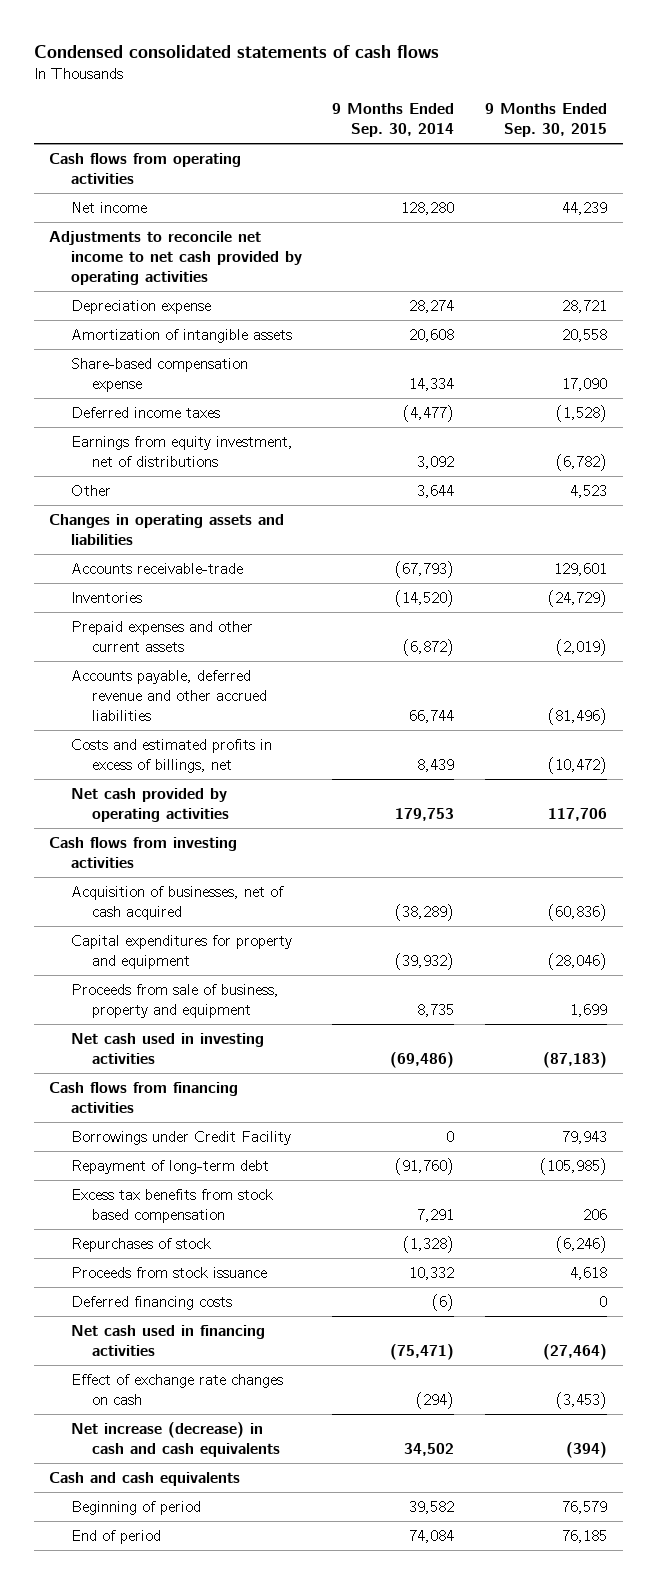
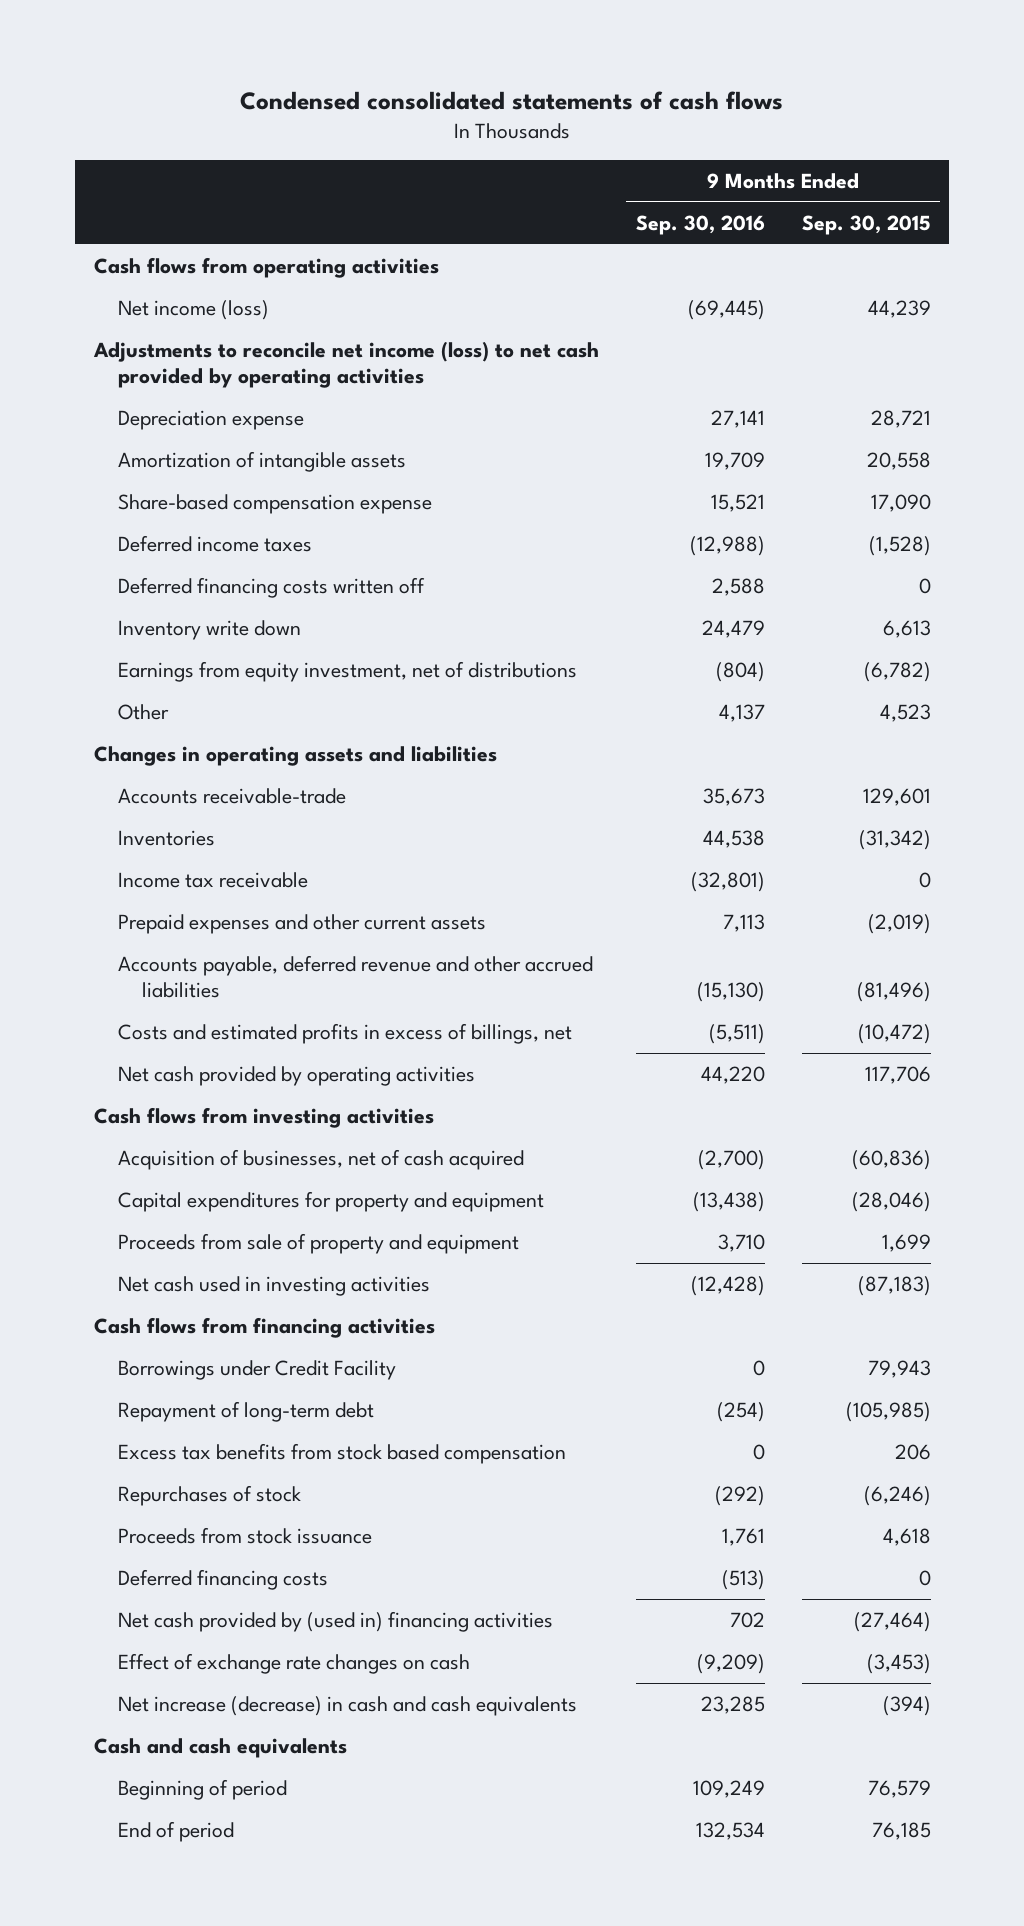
[332,103,455,138] 9 Months Ended Sep. 30, 2014 -> none
none -> [635,215,765,236] Sep. 30, 2016
[70,201,147,213] Net income -> [117,300,269,321] Net income (loss)
[49,230,302,285] Adjustments to reconcile net income to net cash provided by operating activities -> [92,341,599,388] Adjustments to reconcile net income (loss) to net cash provided by operating activities
none -> [117,577,425,599] Deferred financing costs written off
none -> [117,620,301,641] Inventory write down
[548,589,608,607] (24,729) -> [858,830,931,851] (31,342)
none -> [117,872,308,889] Income tax receivable
[70,983,279,1018] Proceeds from sale of business, property and equipment -> [117,1233,519,1255] Proceeds from sale of property and equipment
[70,1324,265,1356] Net cash used in financing activities -> [117,1611,553,1633] Net cash provided by (used in) financing activities

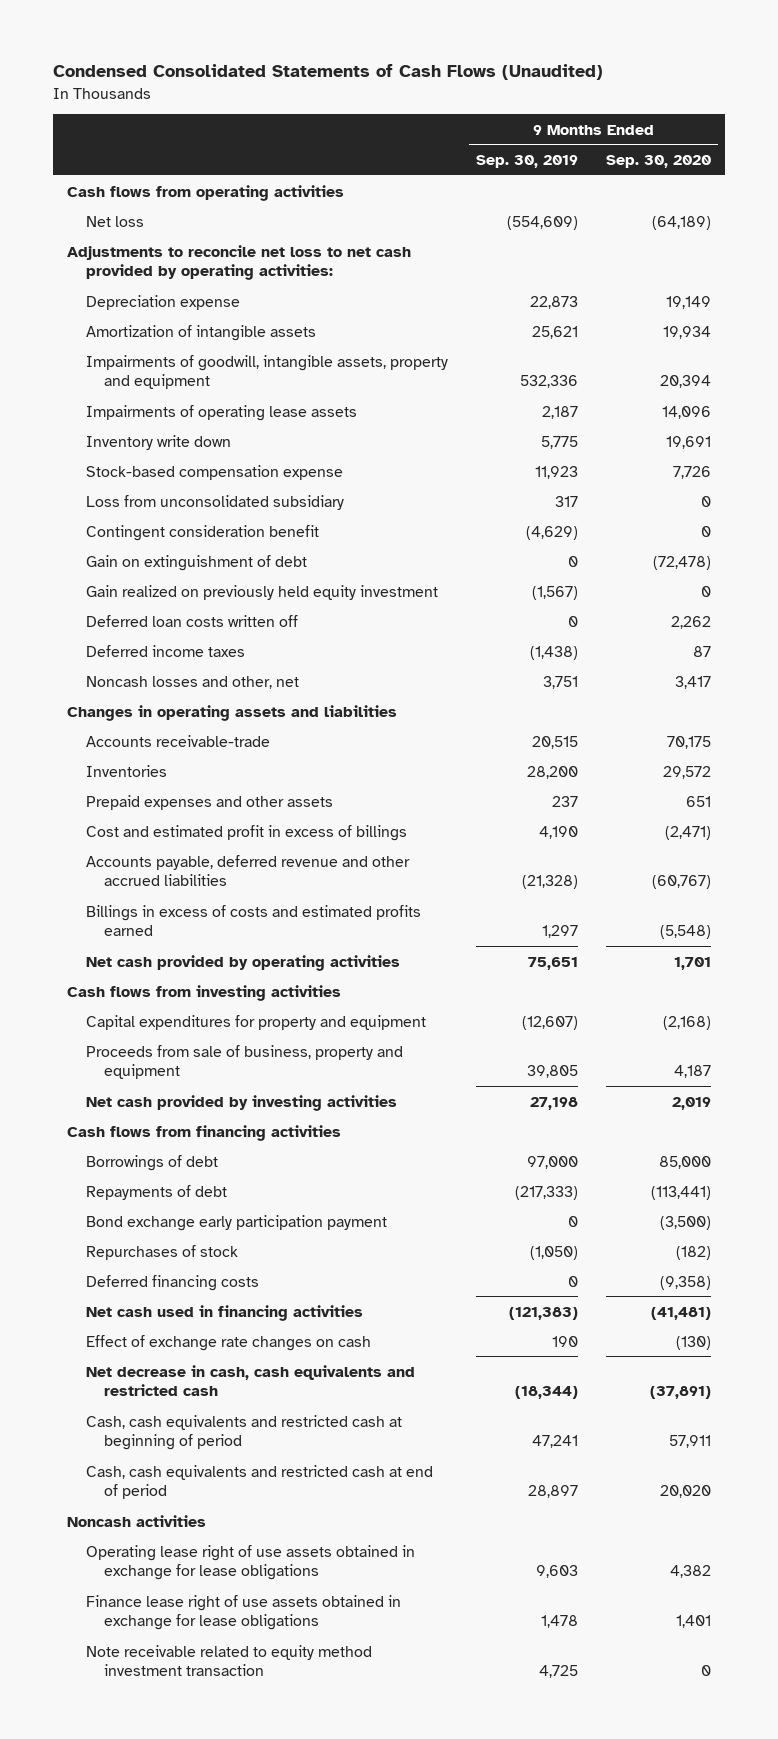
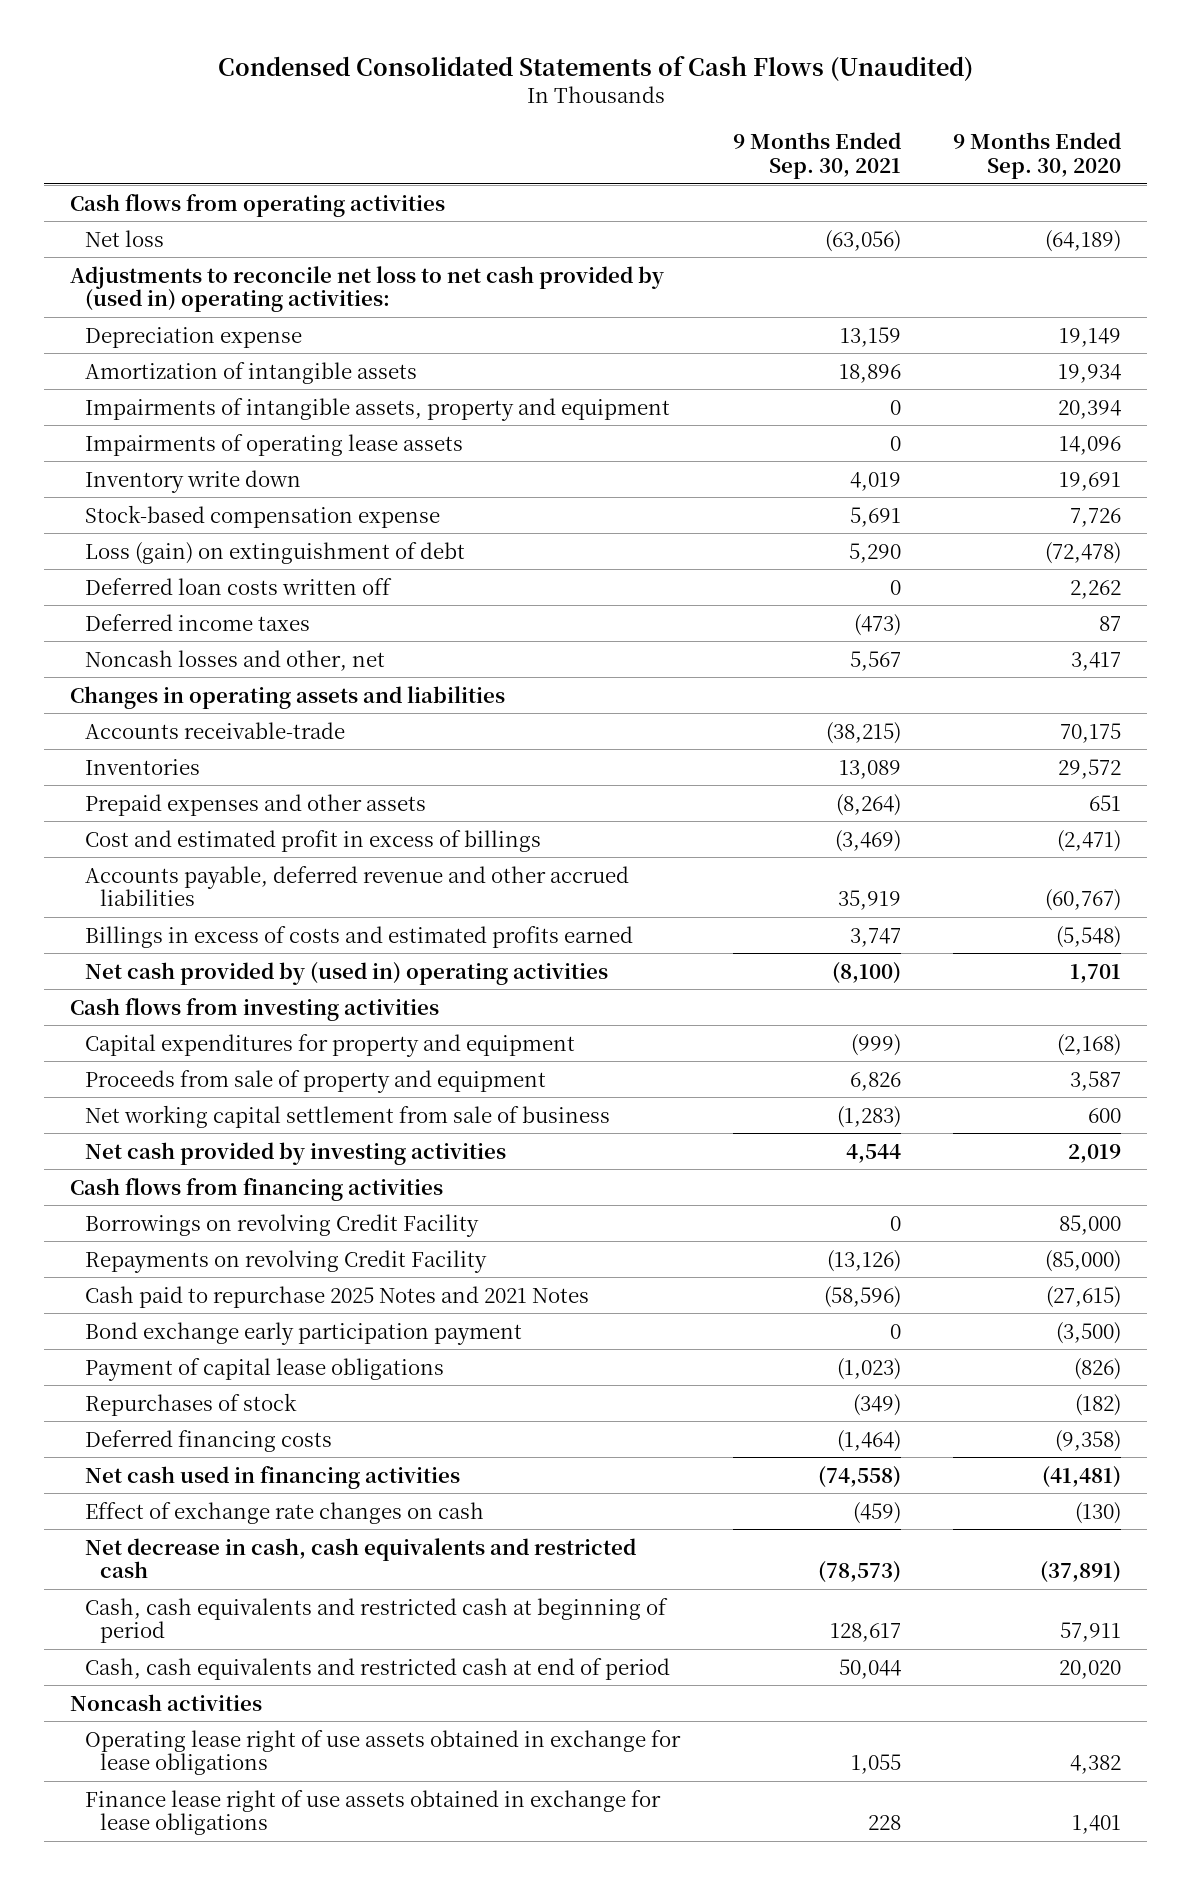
[476,155,579,169] Sep. 30, 2019 -> none
none -> [732,132,901,180] 9 Months Ended Sep. 30, 2021
[67,244,412,281] Adjustments to reconcile net loss to net cash provided by operating activities: -> [70,265,665,313] Adjustments to reconcile net loss to net cash provided by (used in) operating activities:
[85,354,448,390] Impairments of goodwill, intangible assets, property and equipment -> [85,397,671,421] Impairments of intangible assets, property and equipment
[85,494,344,510] Loss from unconsolidated subsidiary -> none
[85,524,319,541] Contingent consideration benefit -> none
[85,584,438,600] Gain realized on previously held equity investment -> none
[85,554,307,571] Gain on extinguishment of debt -> [85,541,466,564] Loss (gain) on extinguishment of debt
[85,954,400,971] Net cash provided by operating activities -> [85,961,609,985] Net cash provided by (used in) operating activities
[85,1044,403,1080] Proceeds from sale of business, property and equipment -> [85,1069,547,1093] Proceeds from sale of property and equipment
[674,1065,712,1079] 4,187 -> [1069,1070,1121,1091] 3,587
none -> [85,1104,611,1128] Net working capital settlement from sale of business
[85,1184,227,1200] Repayments of debt -> none
[85,1154,218,1171] Borrowings of debt -> [85,1213,480,1237] Borrowings on revolving Credit Facility
none -> [85,1249,488,1273] Repayments on revolving Credit Facility
none -> [85,1285,590,1308] Cash paid to repurchase 2025 Notes and 2021 Notes
none -> [85,1357,445,1381] Payment of capital lease obligations
[85,1644,372,1677] Note receivable related to equity method investment transaction -> none

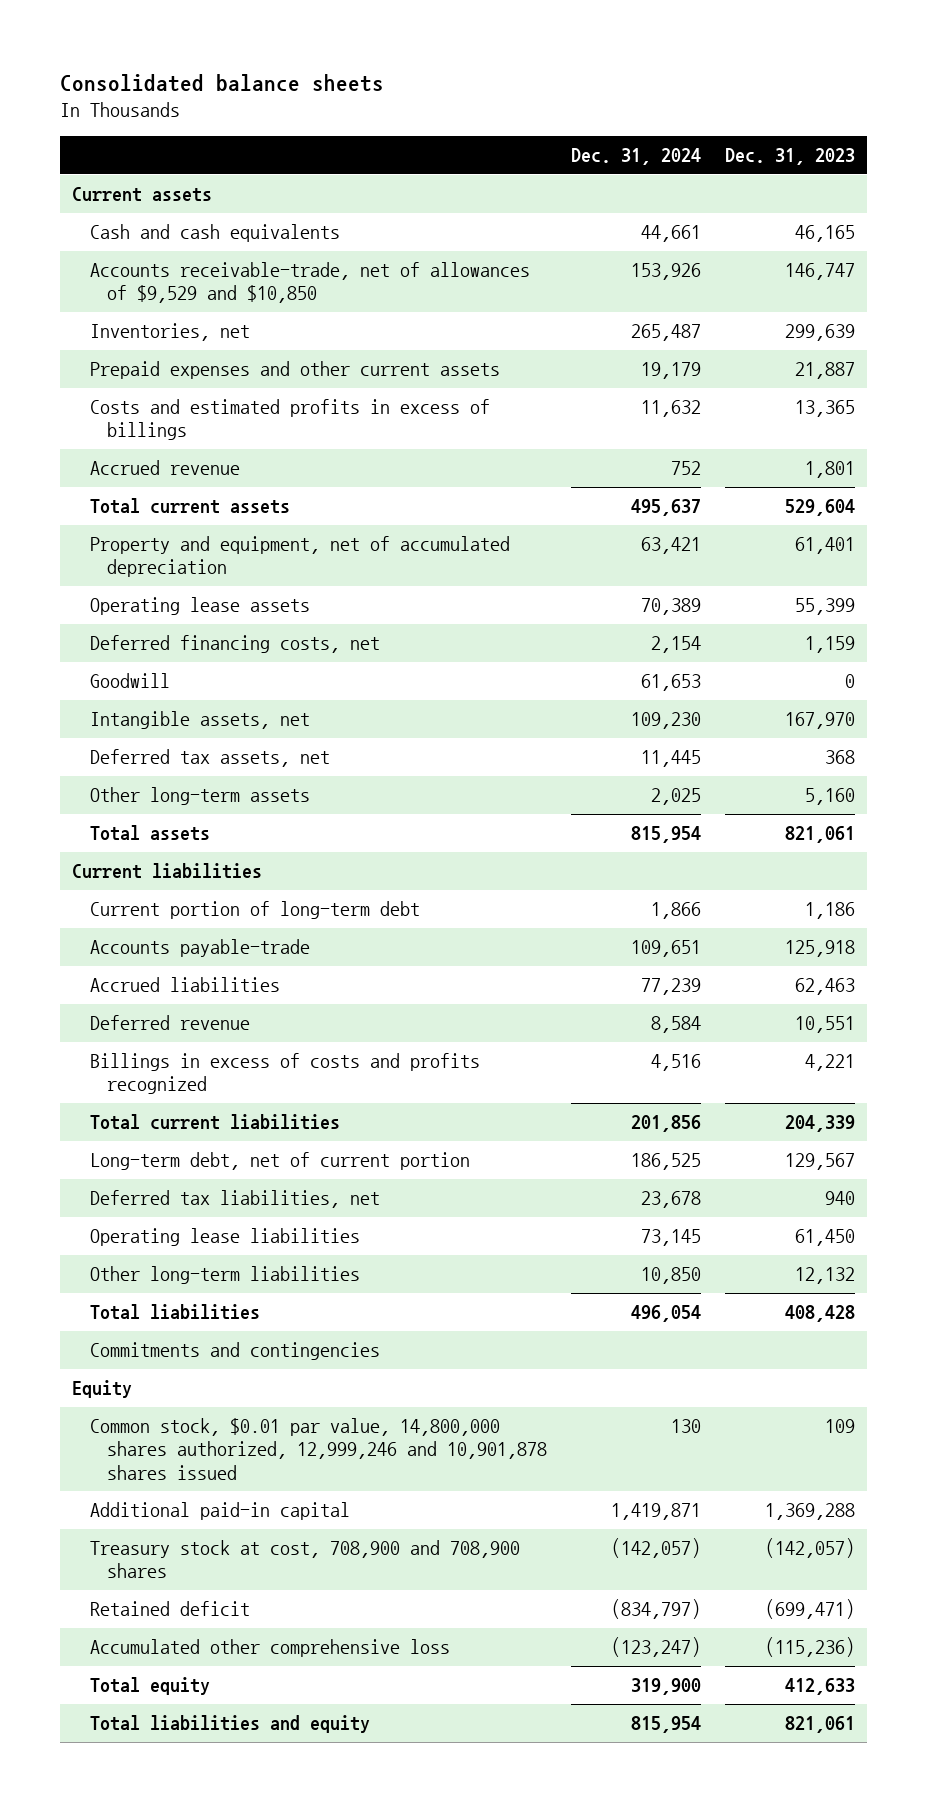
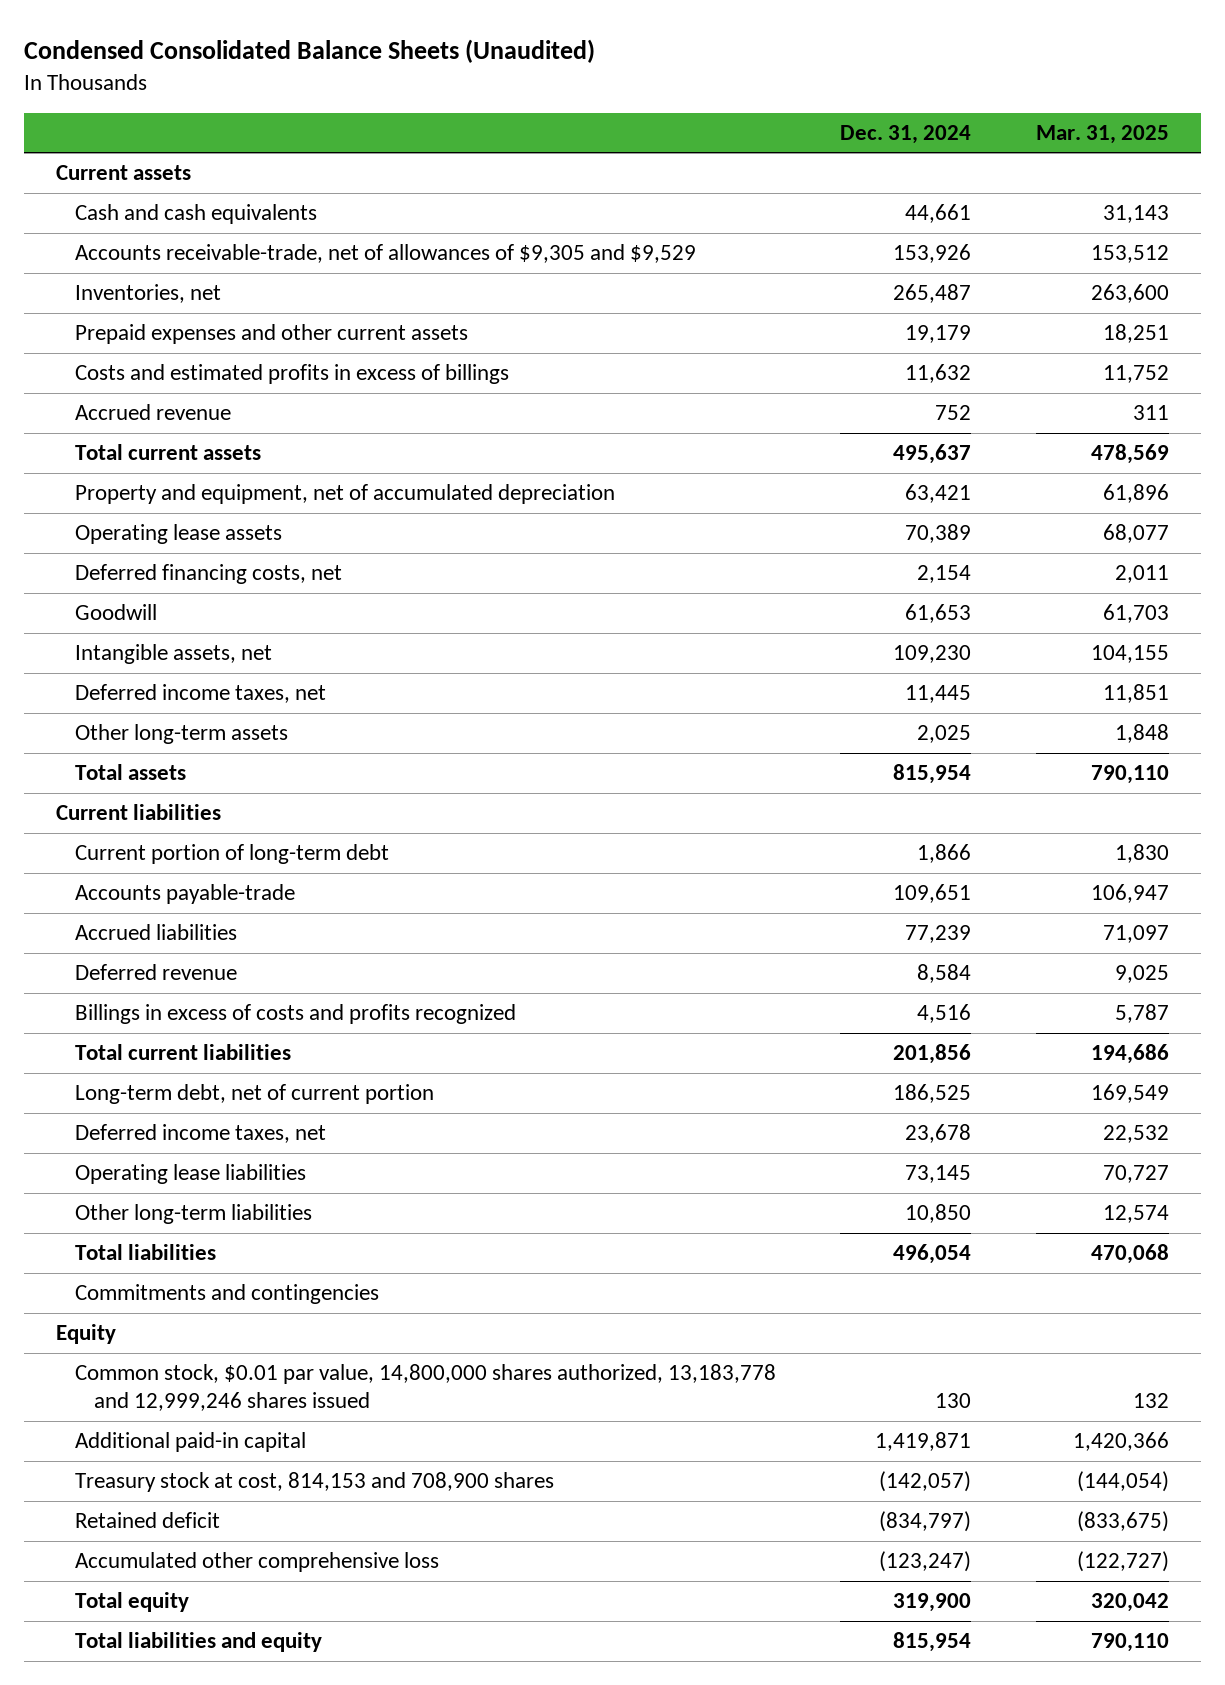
[59,73,384,92] Consolidated balance sheets -> [23,39,595,64] Condensed Consolidated Balance Sheets (Unaudited)
[725,147,856,165] Dec. 31, 2023 -> none
none -> [1035,124,1169,144] Mar. 31, 2025
[89,262,530,304] Accounts receivable-trade, net of allowances of $9,529 and $10,850 -> [74,244,696,264] Accounts receivable-trade, net of allowances of $9,305 and $9,529
[89,749,330,768] Deferred tax assets, net -> [74,684,326,704] Deferred income taxes, net
[89,1190,380,1209] Deferred tax liabilities, net -> [74,1124,326,1144] Deferred income taxes, net
[89,1418,548,1480] Common stock, $0.01 par value, 14,800,000 shares authorized, 12,999,246 and 10,901,878 shares issued -> [74,1364,776,1412] Common stock, $0.01 par value, 14,800,000 shares authorized, 13,183,778 and 12,999,246 shares issued
[89,1540,520,1579] Treasury stock at cost, 708,900 and 708,900 shares -> [74,1472,554,1493] Treasury stock at cost, 814,153 and 708,900 shares

